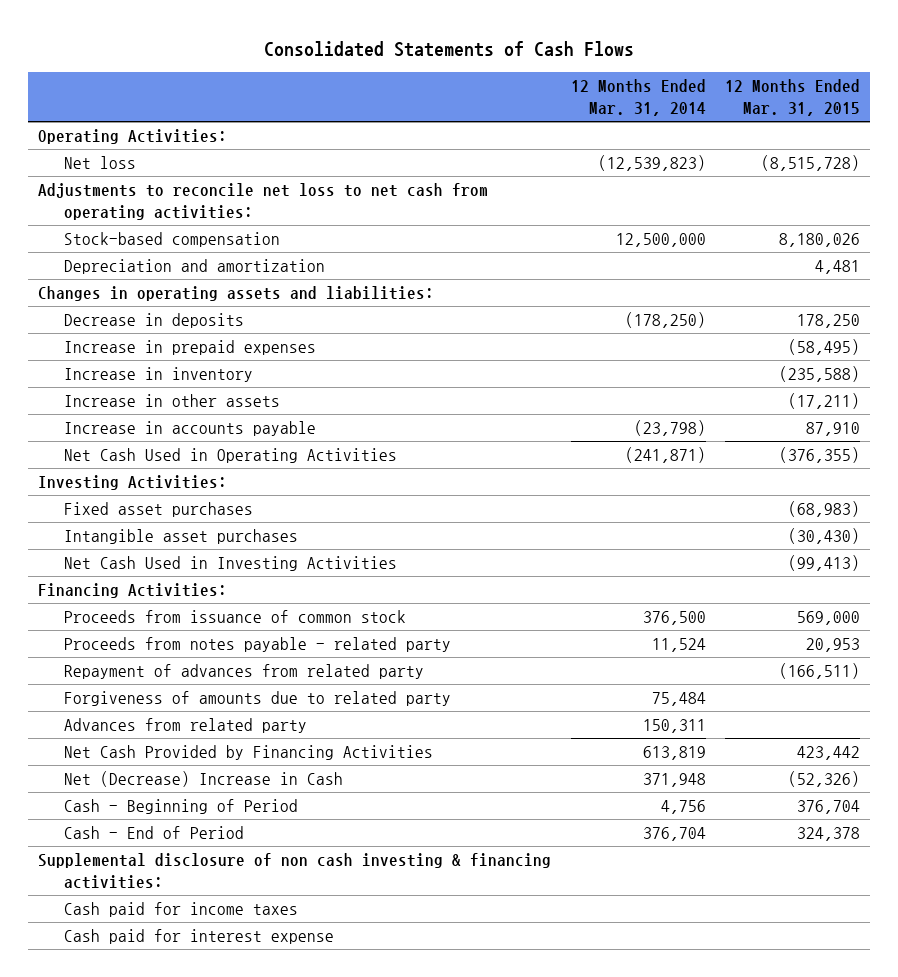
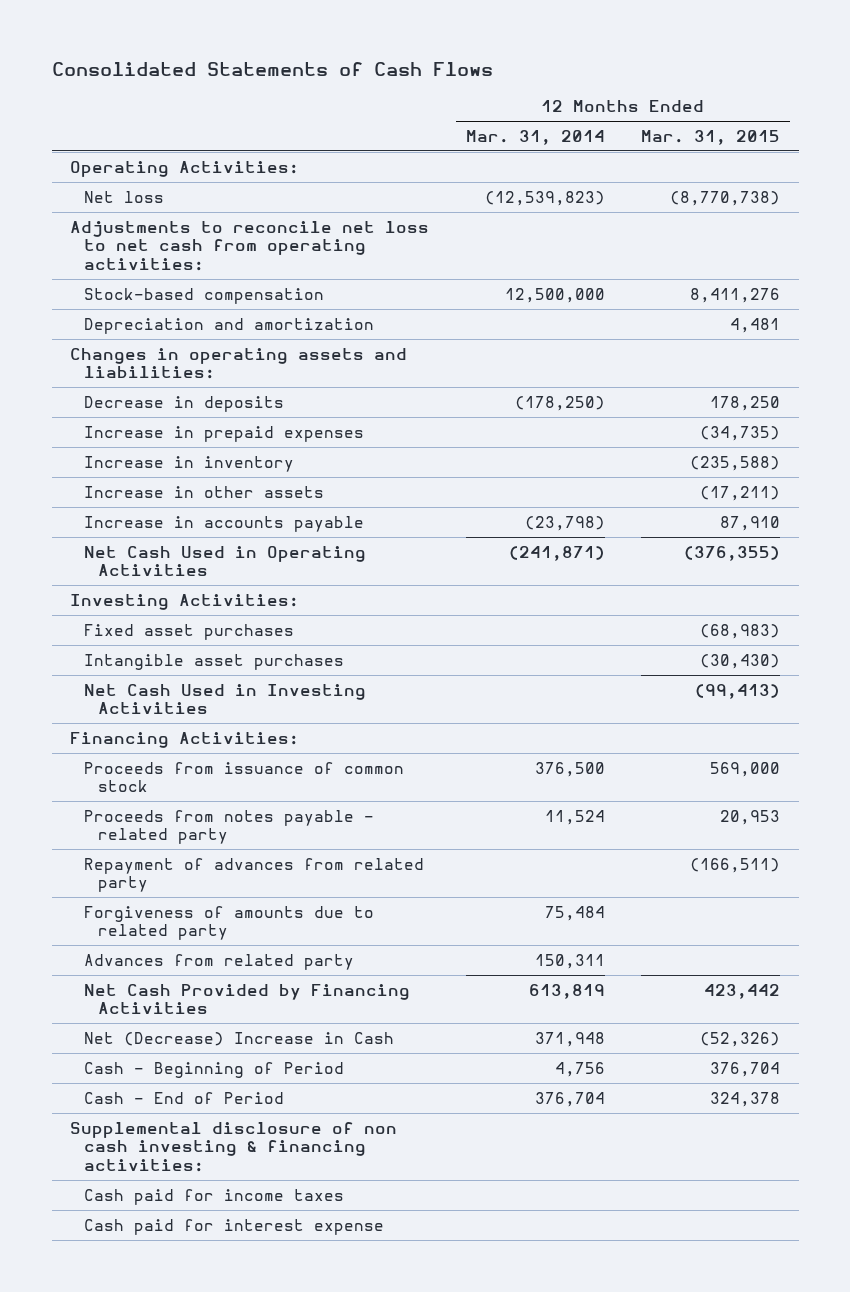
[761,155,861,172] (8,515,728) -> [670,190,781,206] (8,770,738)
[779,233,861,248] 8,180,026 -> [690,287,781,303] 8,411,276
[788,339,861,356] (58,495) -> [700,425,781,441] (34,735)

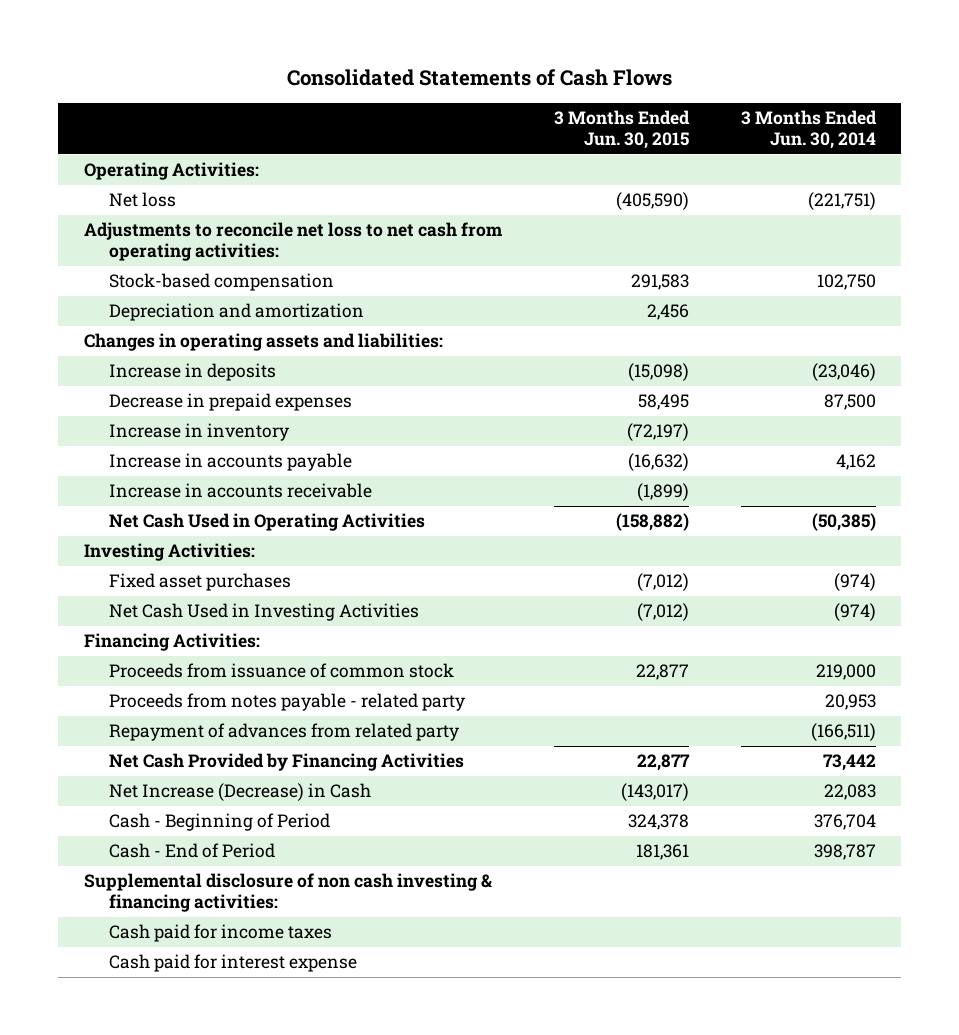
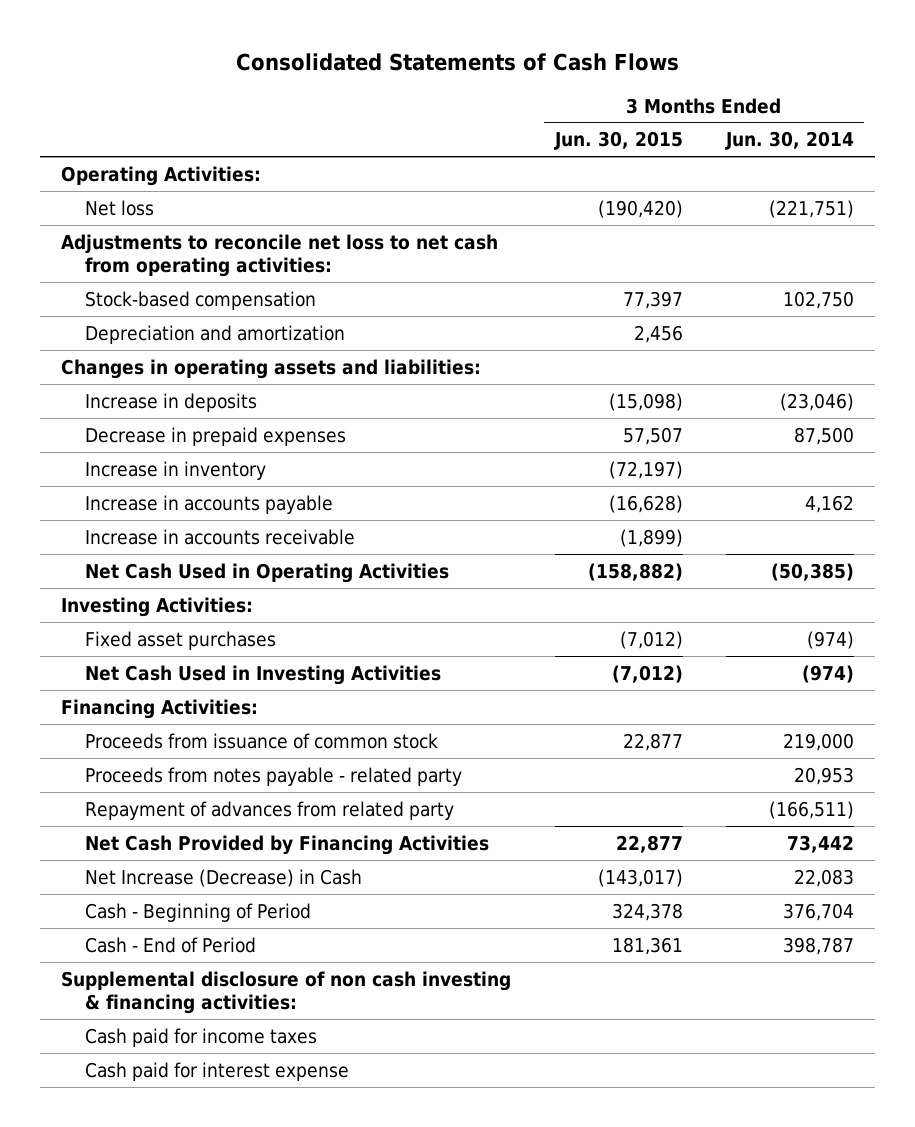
[615,192,689,211] (405,590) -> [597,199,683,218] (190,420)
[630,274,689,291] 291,583 -> [622,290,683,309] 77,397
[637,394,689,411] 58,495 -> [622,426,683,445] 57,507
[627,453,689,472] (16,632) -> [608,494,683,513] (16,628)

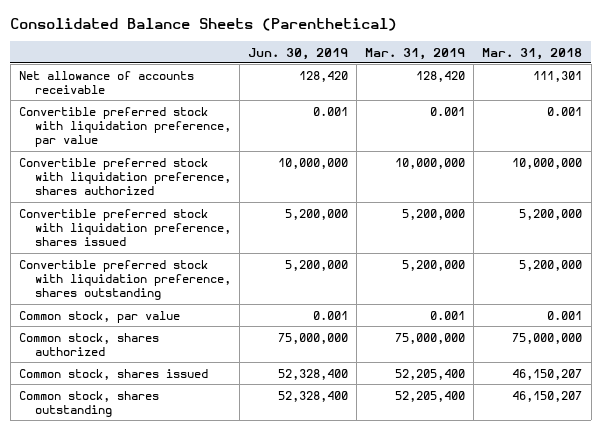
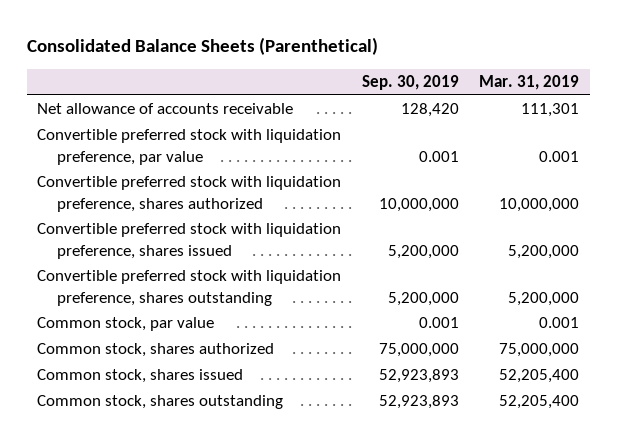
[247,47,348,60] Jun. 30, 2019 -> none
[482,47,583,60] Mar. 31, 2018 -> none
none -> [361,75,459,91] Sep. 30, 2019
[416,70,466,82] 128,420 -> [521,103,580,118] 111,301

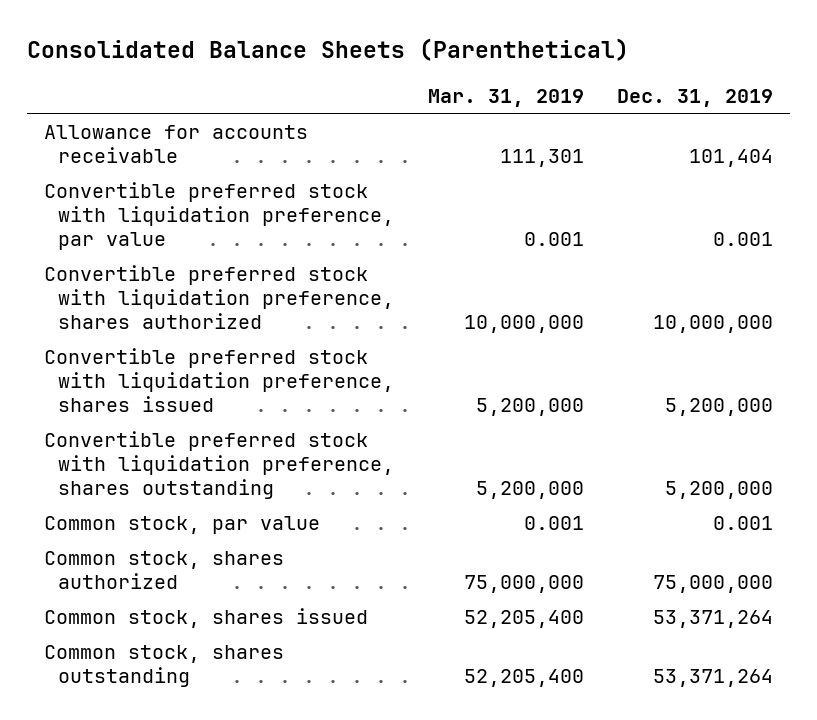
[361,75,459,91] Sep. 30, 2019 -> none
none -> [617,88,774,107] Dec. 31, 2019
[37,103,294,115] Net allowance of accounts receivable -> [43,124,308,163] Allowance for accounts receivable

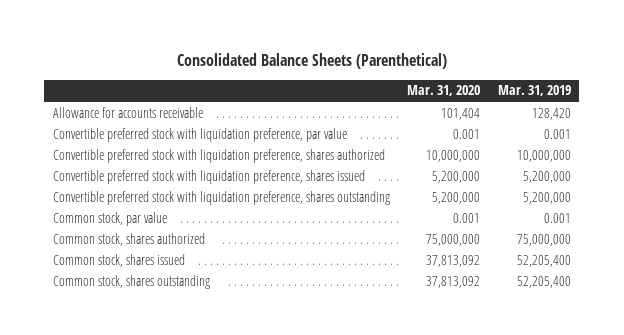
[617,88,774,107] Dec. 31, 2019 -> none
none -> [407,85,481,97] Mar. 31, 2020
[499,148,584,167] 111,301 -> [531,107,571,120] 128,420

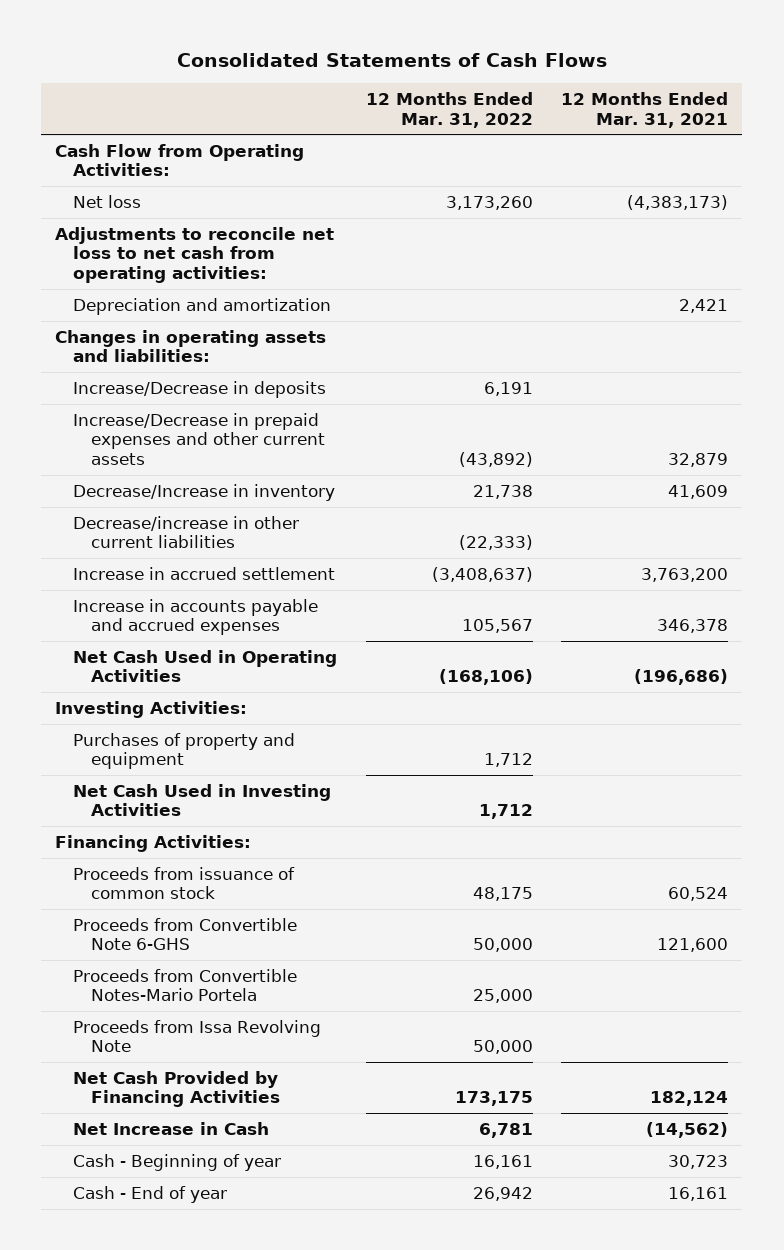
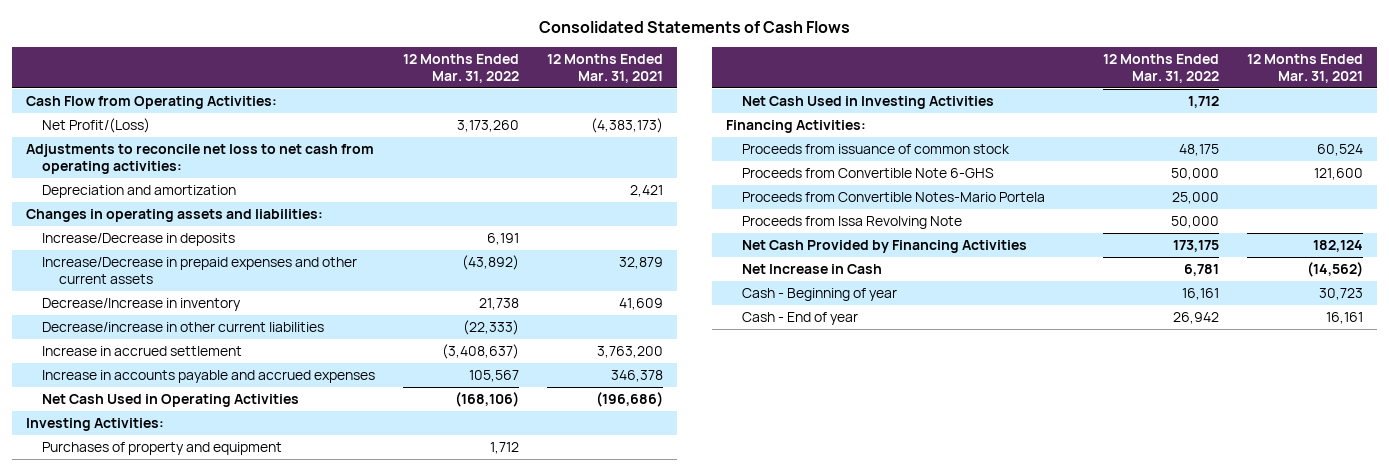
[73,194,142,208] Net loss -> [42,117,151,133] Net Profit/(Loss)

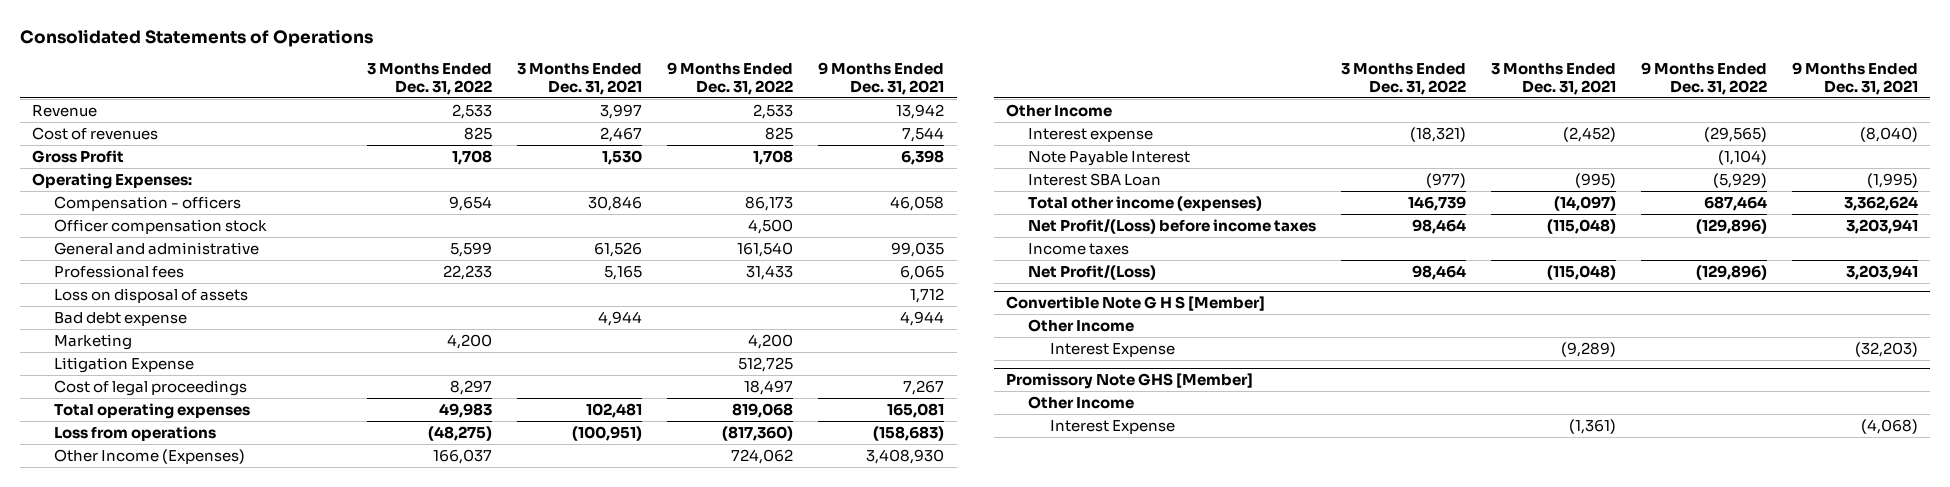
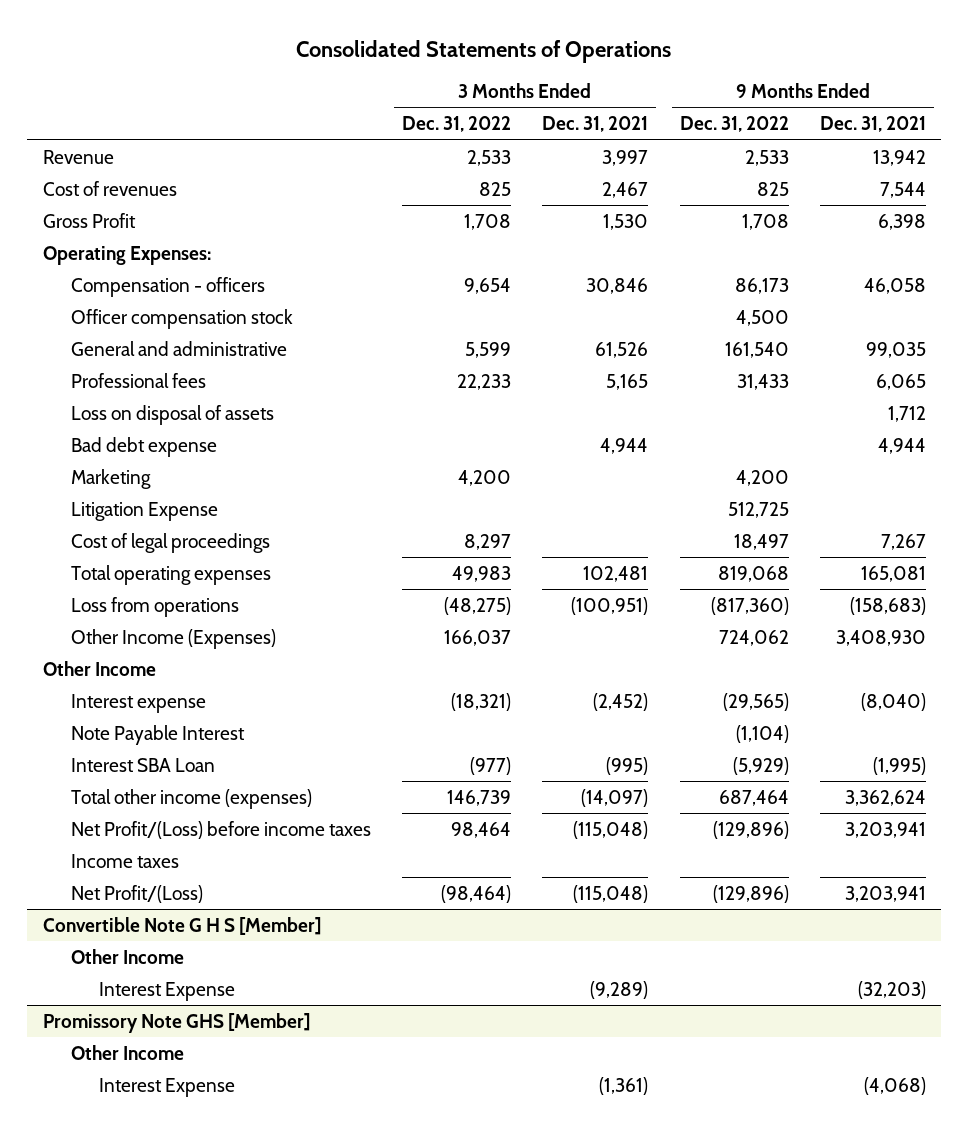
[1411,264,1466,280] 98,464 -> [441,884,512,903] (98,464)

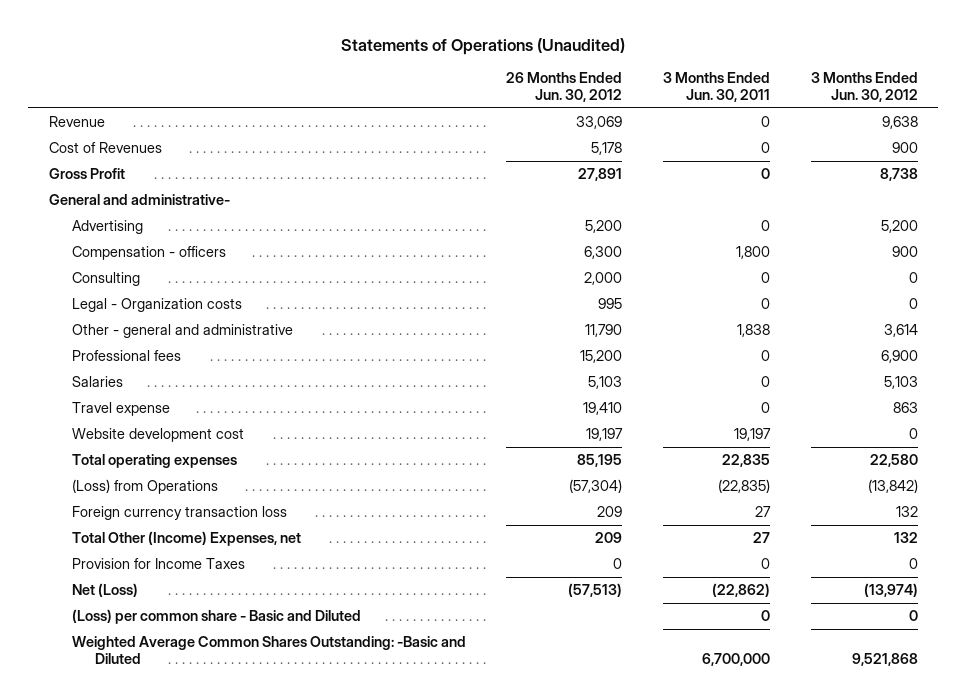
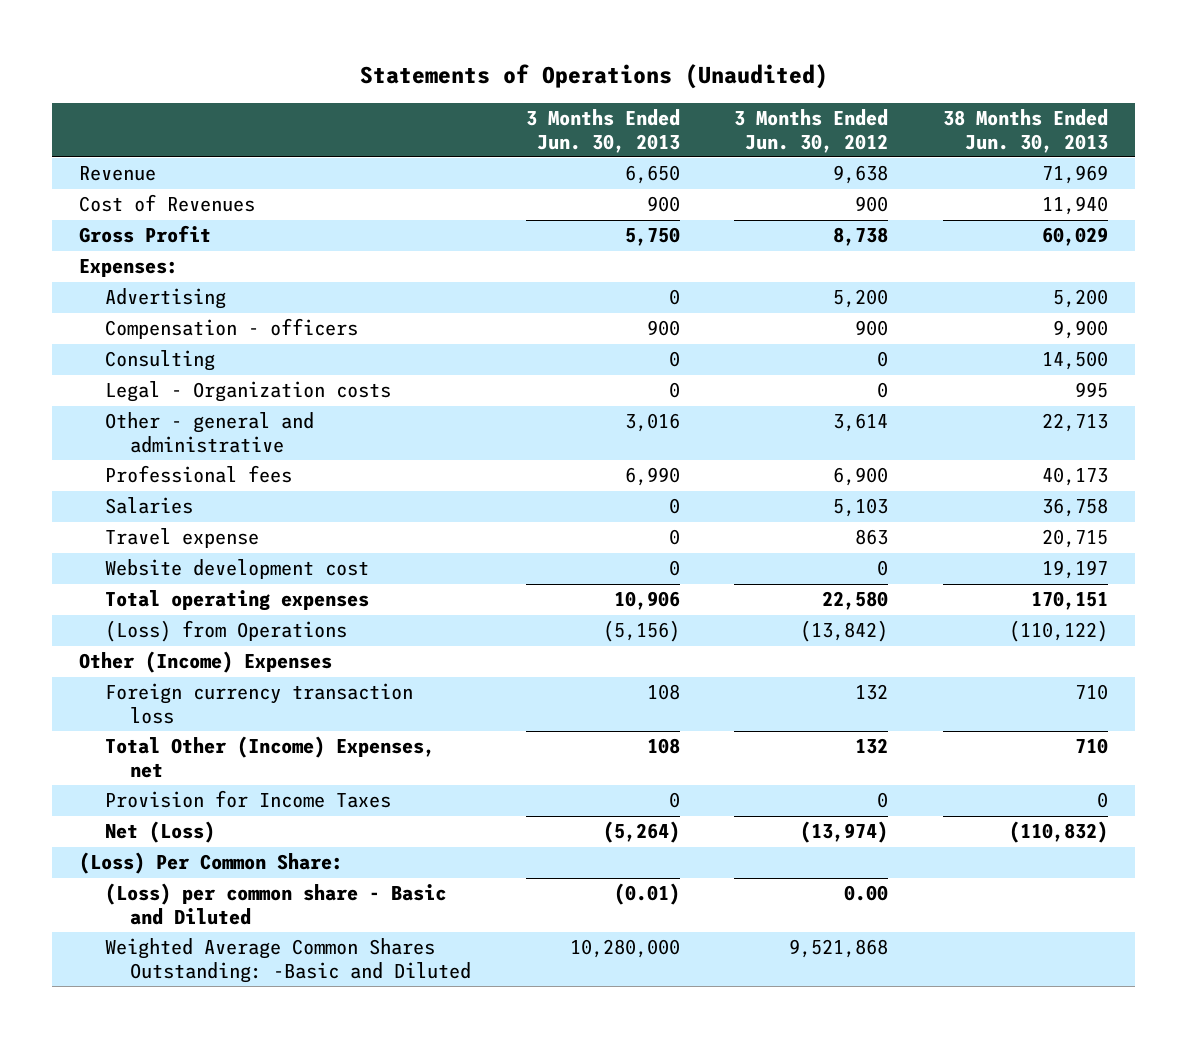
[506,72,623,102] 26 Months Ended Jun. 30, 2012 -> none
[663,72,771,102] 3 Months Ended Jun. 30, 2011 -> none
none -> [525,109,680,153] 3 Months Ended Jun. 30, 2013
none -> [943,109,1109,153] 38 Months Ended Jun. 30, 2013
[48,194,230,206] General and administrative- -> none
none -> [79,259,179,278] Expenses:
none -> [79,651,333,674] Other (Income) Expenses
none -> [79,852,344,875] (Loss) Per Common Share:
[908,610,918,622] 0 -> [844,885,889,902] 0.00

